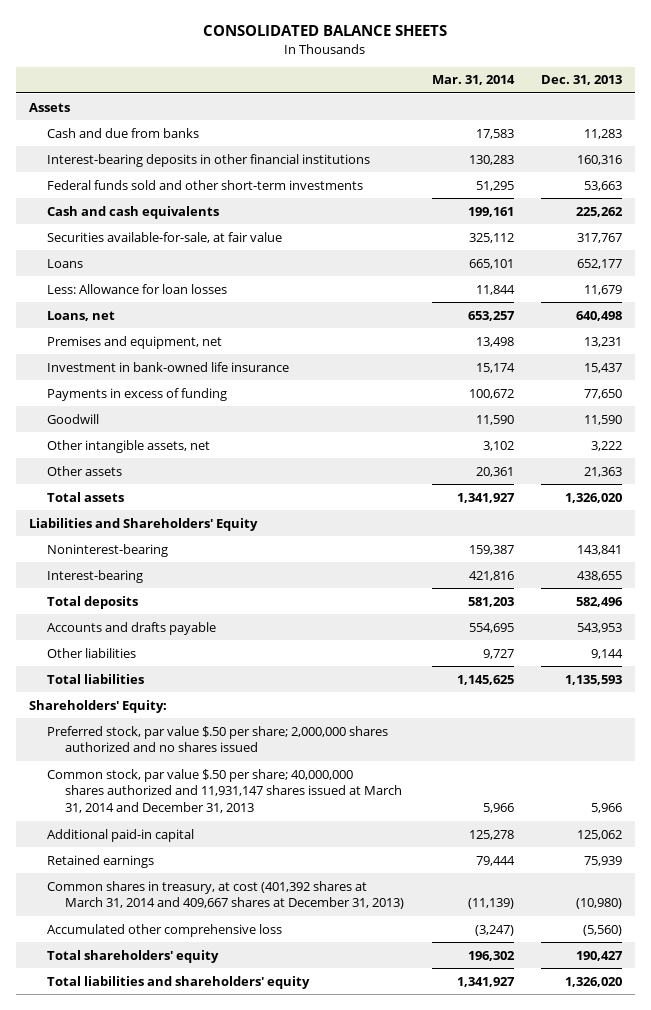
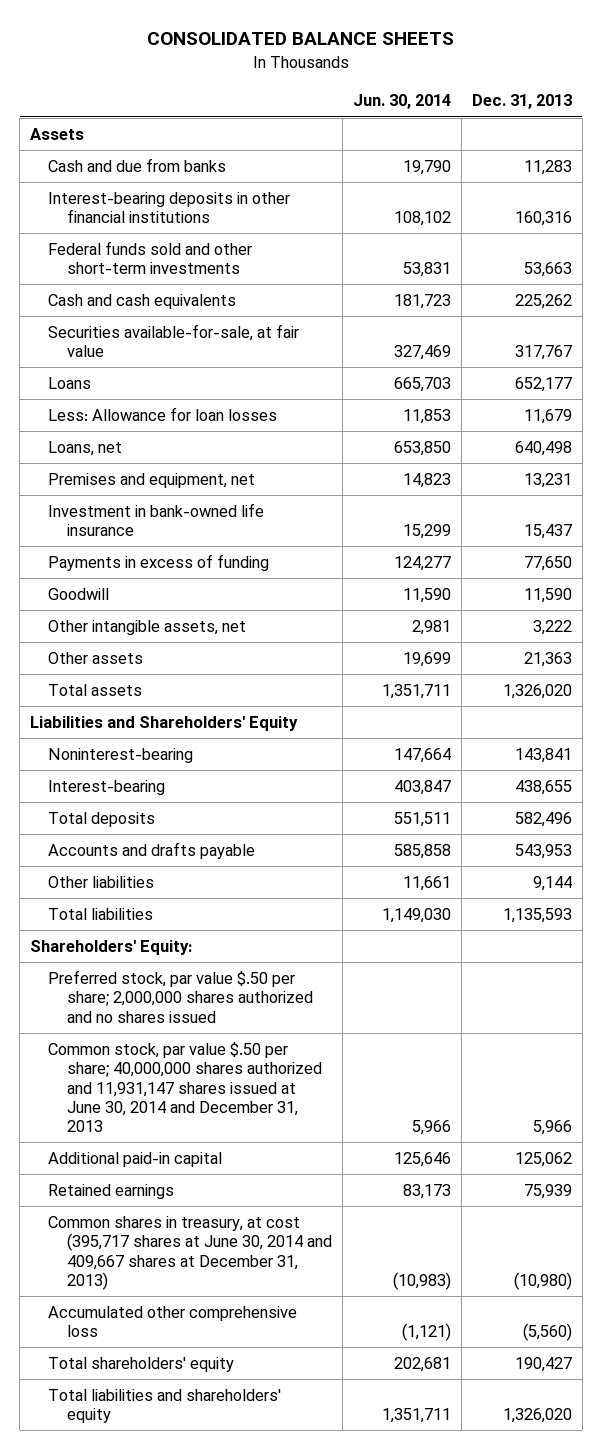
[431,75,515,86] Mar. 31, 2014 -> none
none -> [352,94,451,110] Jun. 30, 2014
[47,768,403,814] Common stock, par value $.50 per share; 40,000,000 shares authorized and 11,931,147 shares issued at March 31, 2014 and December 31, 2013 -> [48,1041,322,1133] Common stock, par value $.50 per share; 40,000,000 shares authorized and 11,931,147 shares issued at June 30, 2014 and December 31, 2013
[47,880,405,910] Common shares in treasury, at cost (401,392 shares at March 31, 2014 and 409,667 shares at December 31, 2013) -> [48,1215,332,1290] Common shares in treasury, at cost (395,717 shares at June 30, 2014 and 409,667 shares at December 31, 2013)

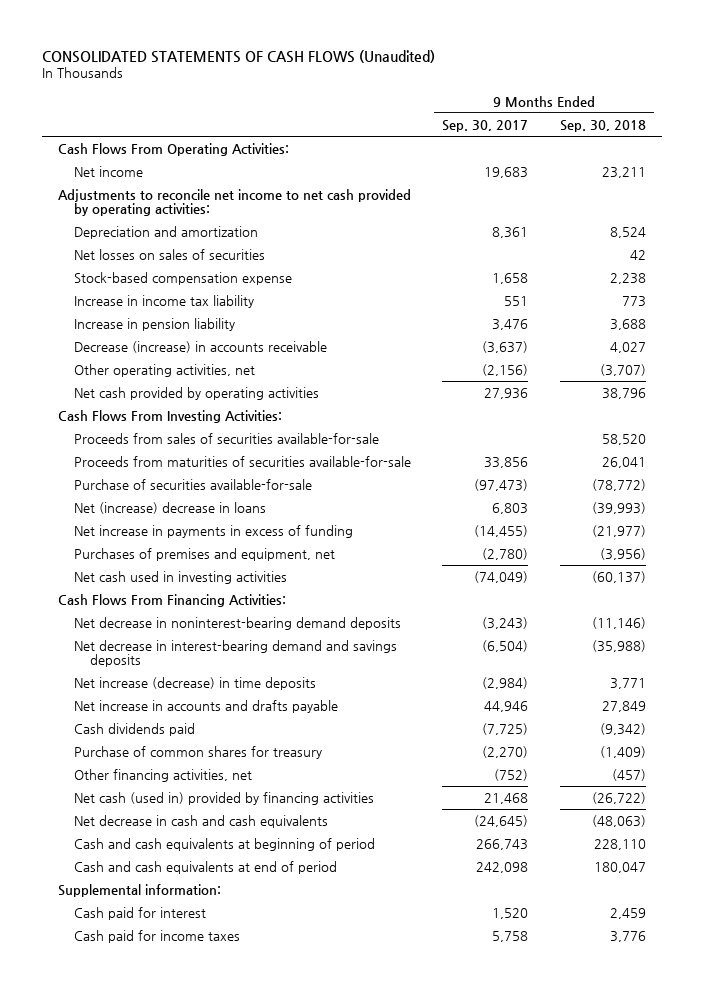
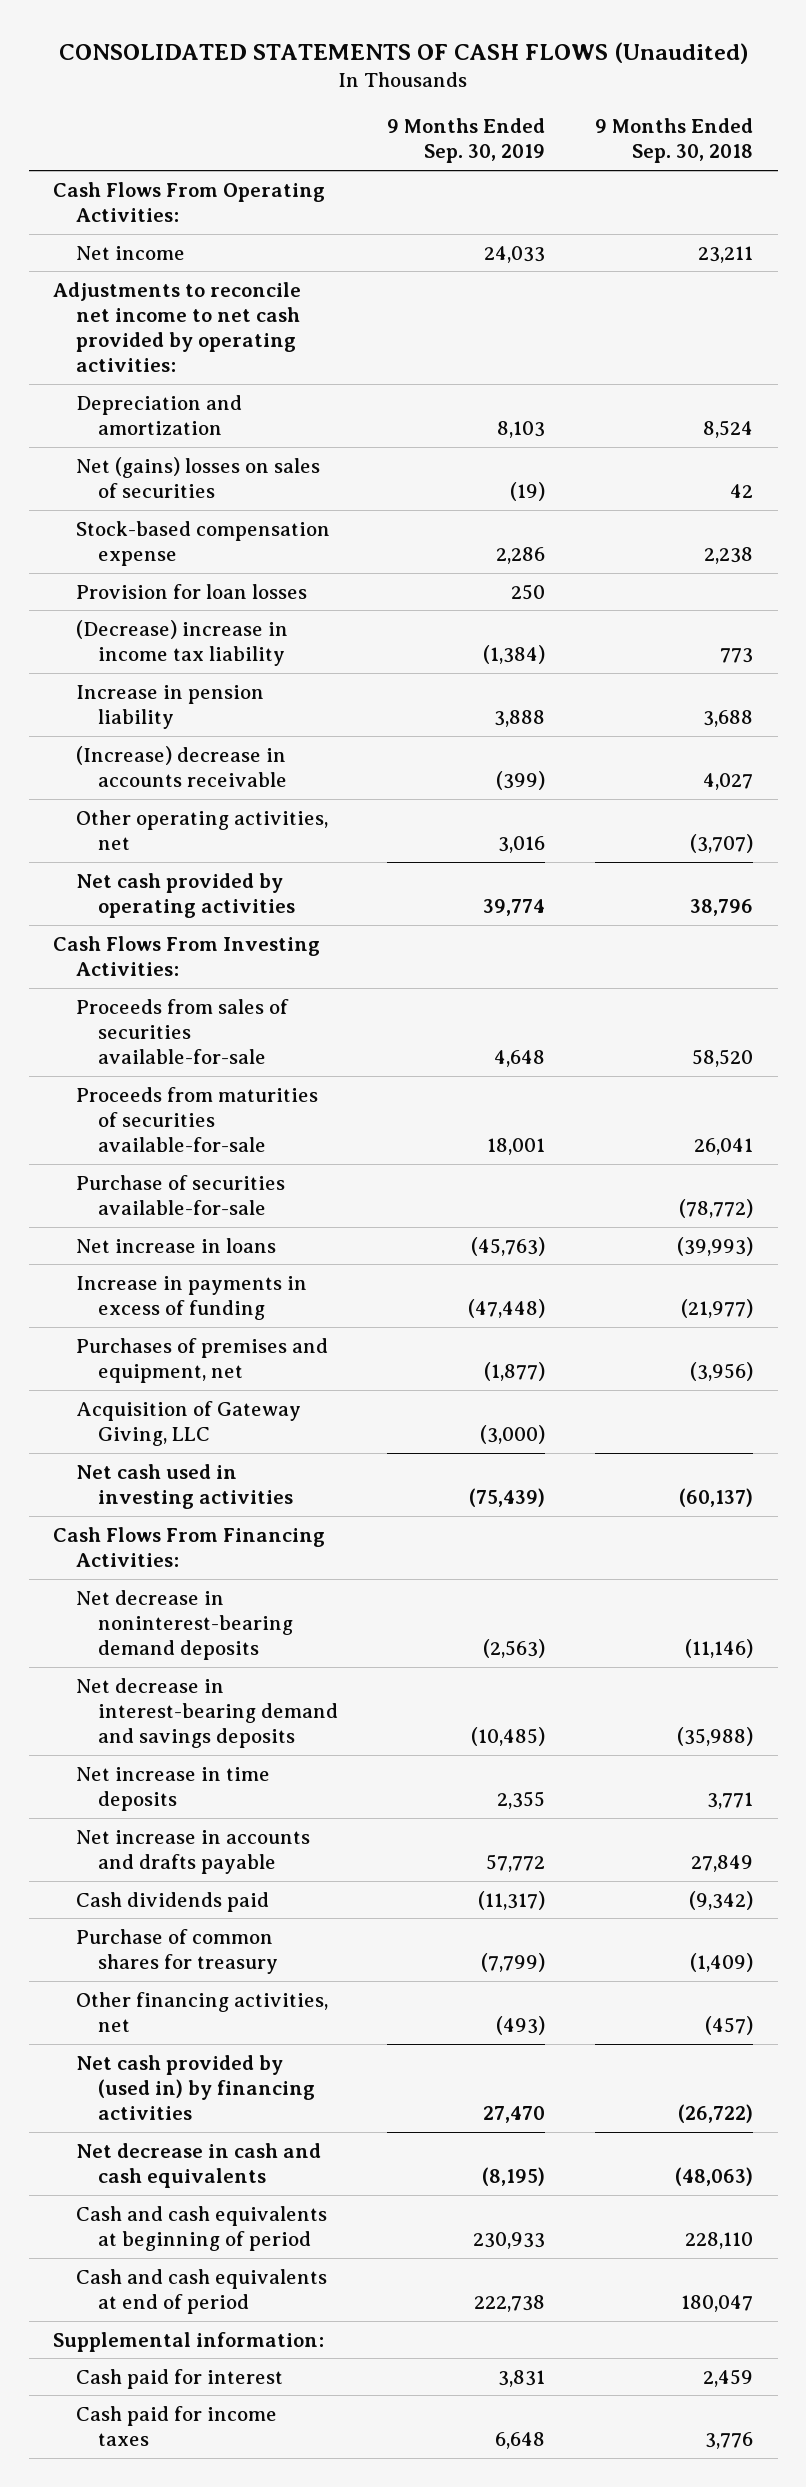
[442,119,529,132] Sep. 30, 2017 -> none
none -> [387,118,546,164] 9 Months Ended Sep. 30, 2019
[73,248,265,260] Net losses on sales of securities -> [75,456,320,498] Net (gains) losses on sales of securities
none -> [75,583,307,599] Provision for loan losses
[73,294,254,308] Increase in income tax liability -> [75,619,288,666] (Decrease) increase in income tax liability
[73,340,327,353] Decrease (increase) in accounts receivable -> [75,745,287,787] (Increase) decrease in accounts receivable
[73,501,266,514] Net (increase) decrease in loans -> [75,1237,276,1253] Net increase in loans
[73,524,353,538] Net increase in payments in excess of funding -> [75,1275,307,1320] Increase in payments in excess of funding
none -> [75,1400,301,1446] Acquisition of Gateway Giving, LLC
[73,676,316,690] Net increase (decrease) in time deposits -> [75,1766,270,1811] Net increase in time deposits
[73,791,374,805] Net cash (used in) provided by financing activities -> [75,2054,315,2121] Net cash provided by (used in) by financing activities

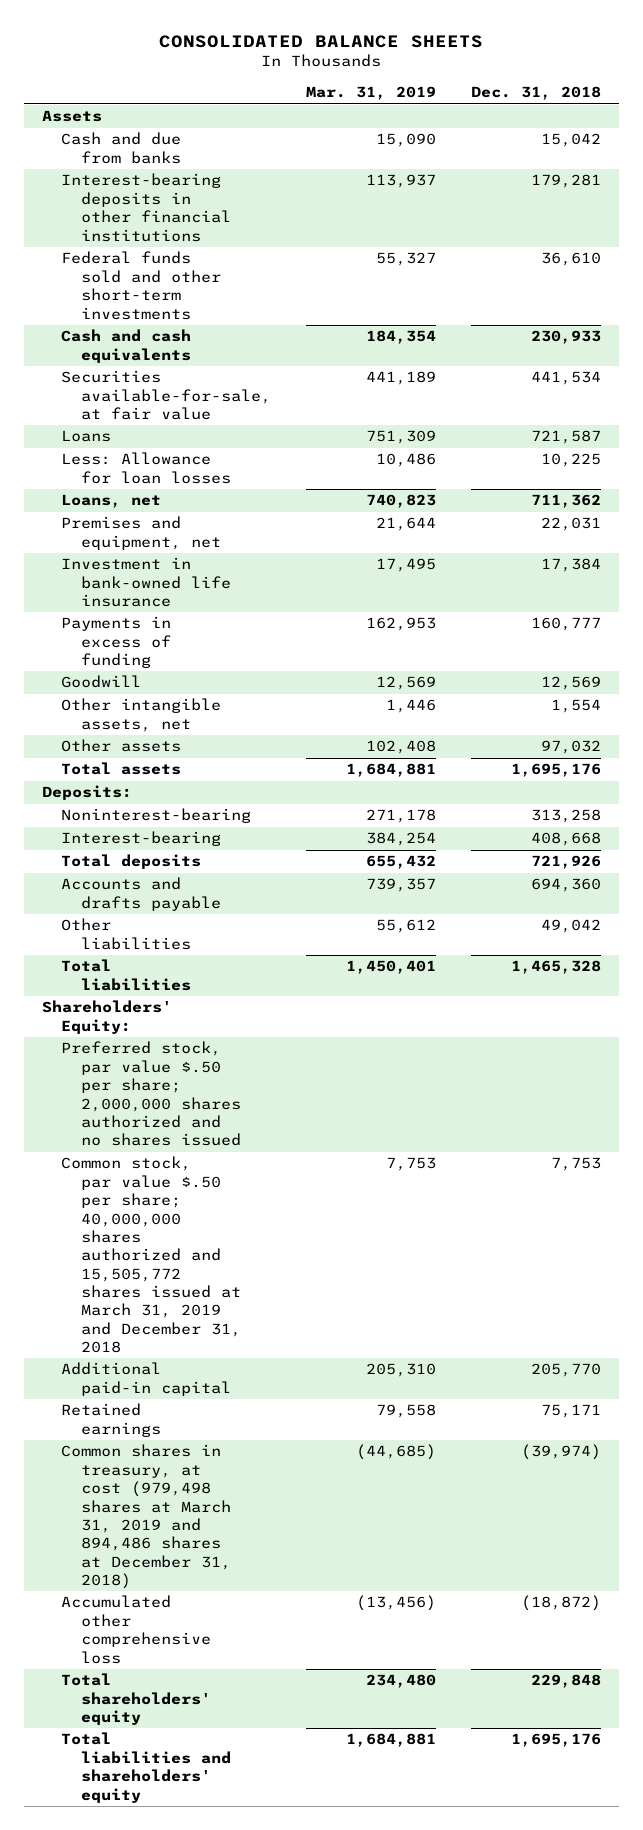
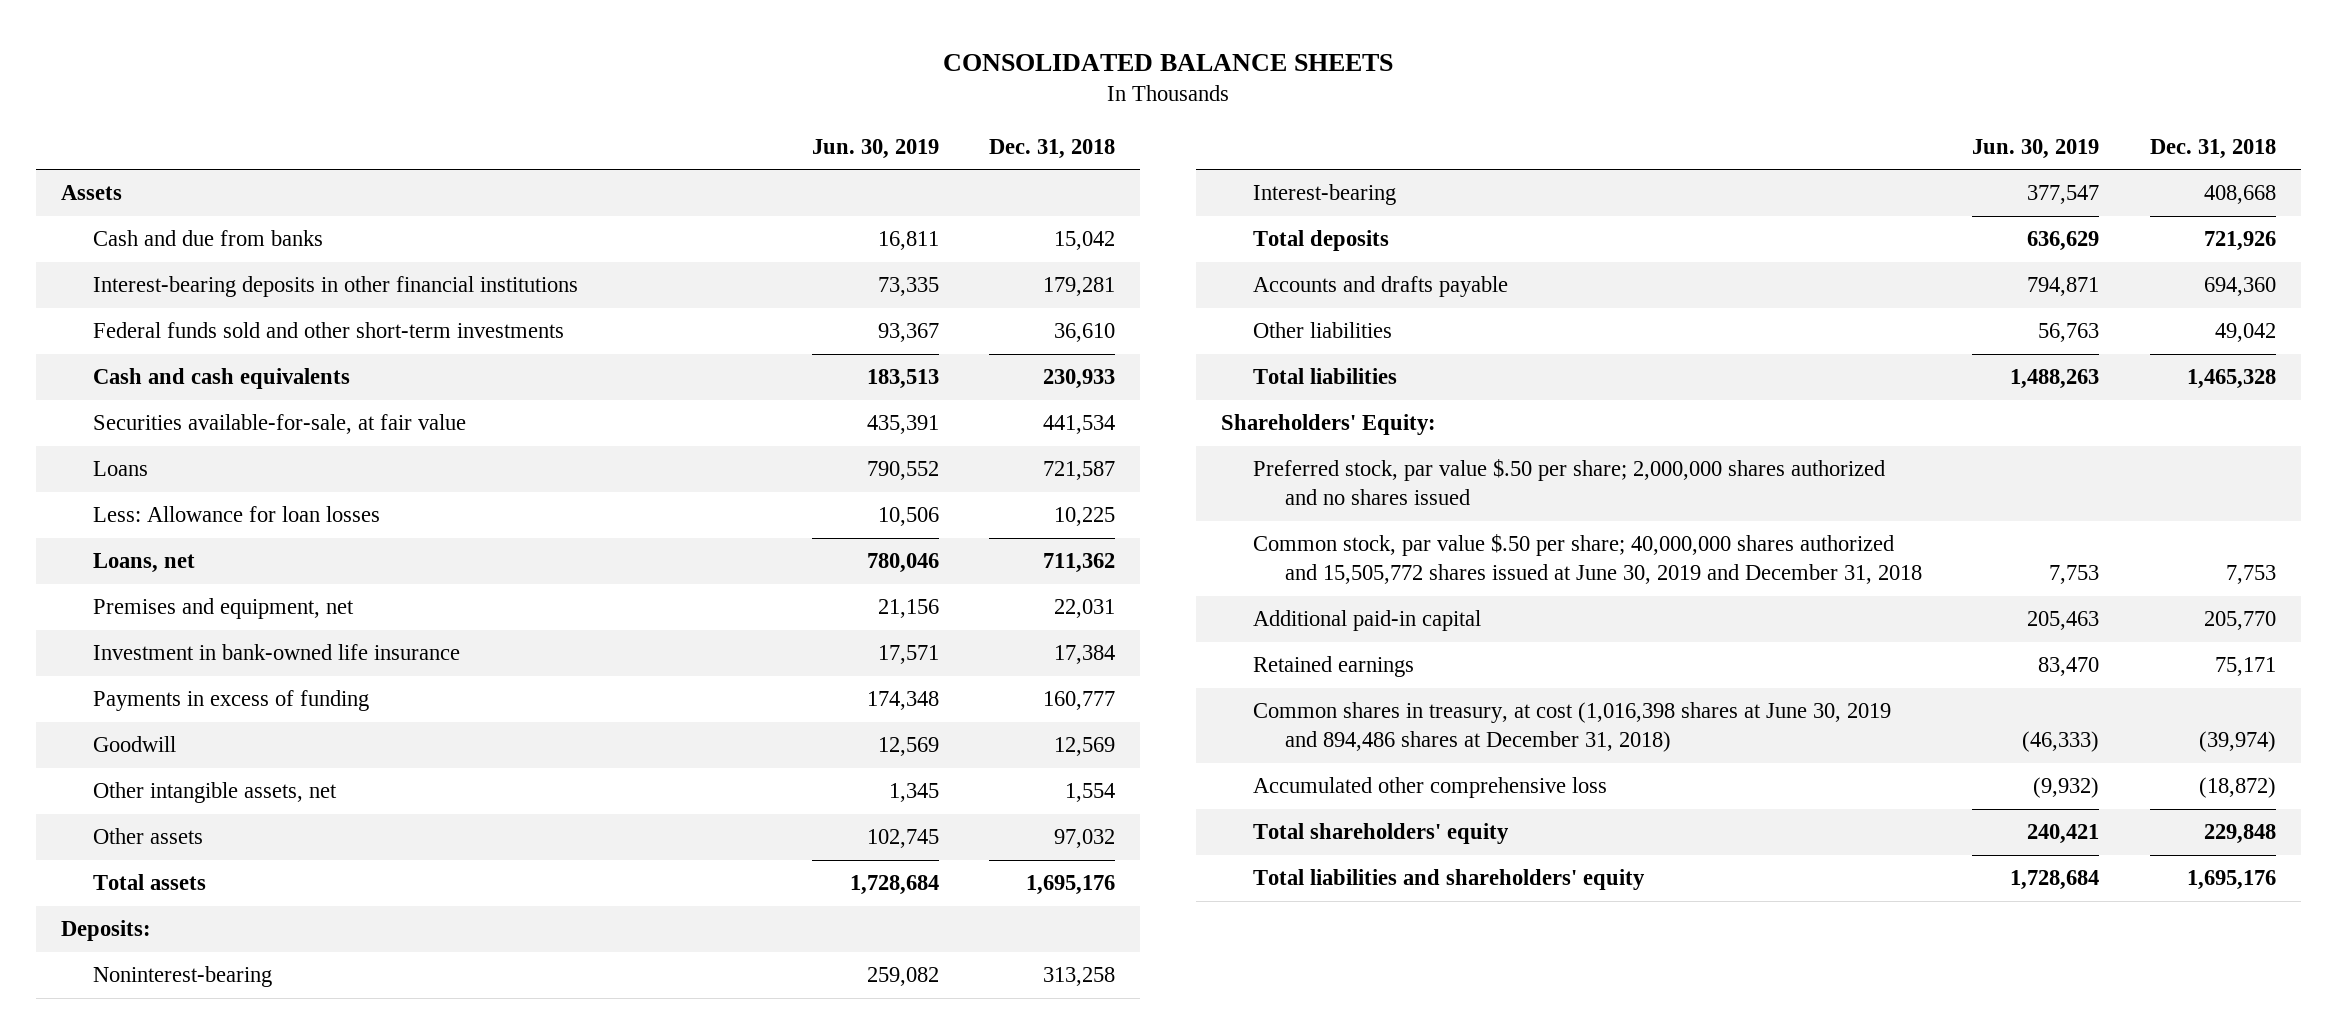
[305,86,436,101] Mar. 31, 2019 -> none
none -> [811,138,939,159] Jun. 30, 2019
[61,1156,241,1354] Common stock, par value $.50 per share; 40,000,000 shares authorized and 15,505,772 shares issued at March 31, 2019 and December 31, 2018 -> [1253,534,1923,585] Common stock, par value $.50 per share; 40,000,000 shares authorized and 15,505,772 shares issued at June 30, 2019 and December 31, 2018
[61,1444,231,1590] Common shares in treasury, at cost (979,498 shares at March 31, 2019 and 894,486 shares at December 31, 2018) -> [1253,702,1892,753] Common shares in treasury, at cost (1,016,398 shares at June 30, 2019 and 894,486 shares at December 31, 2018)

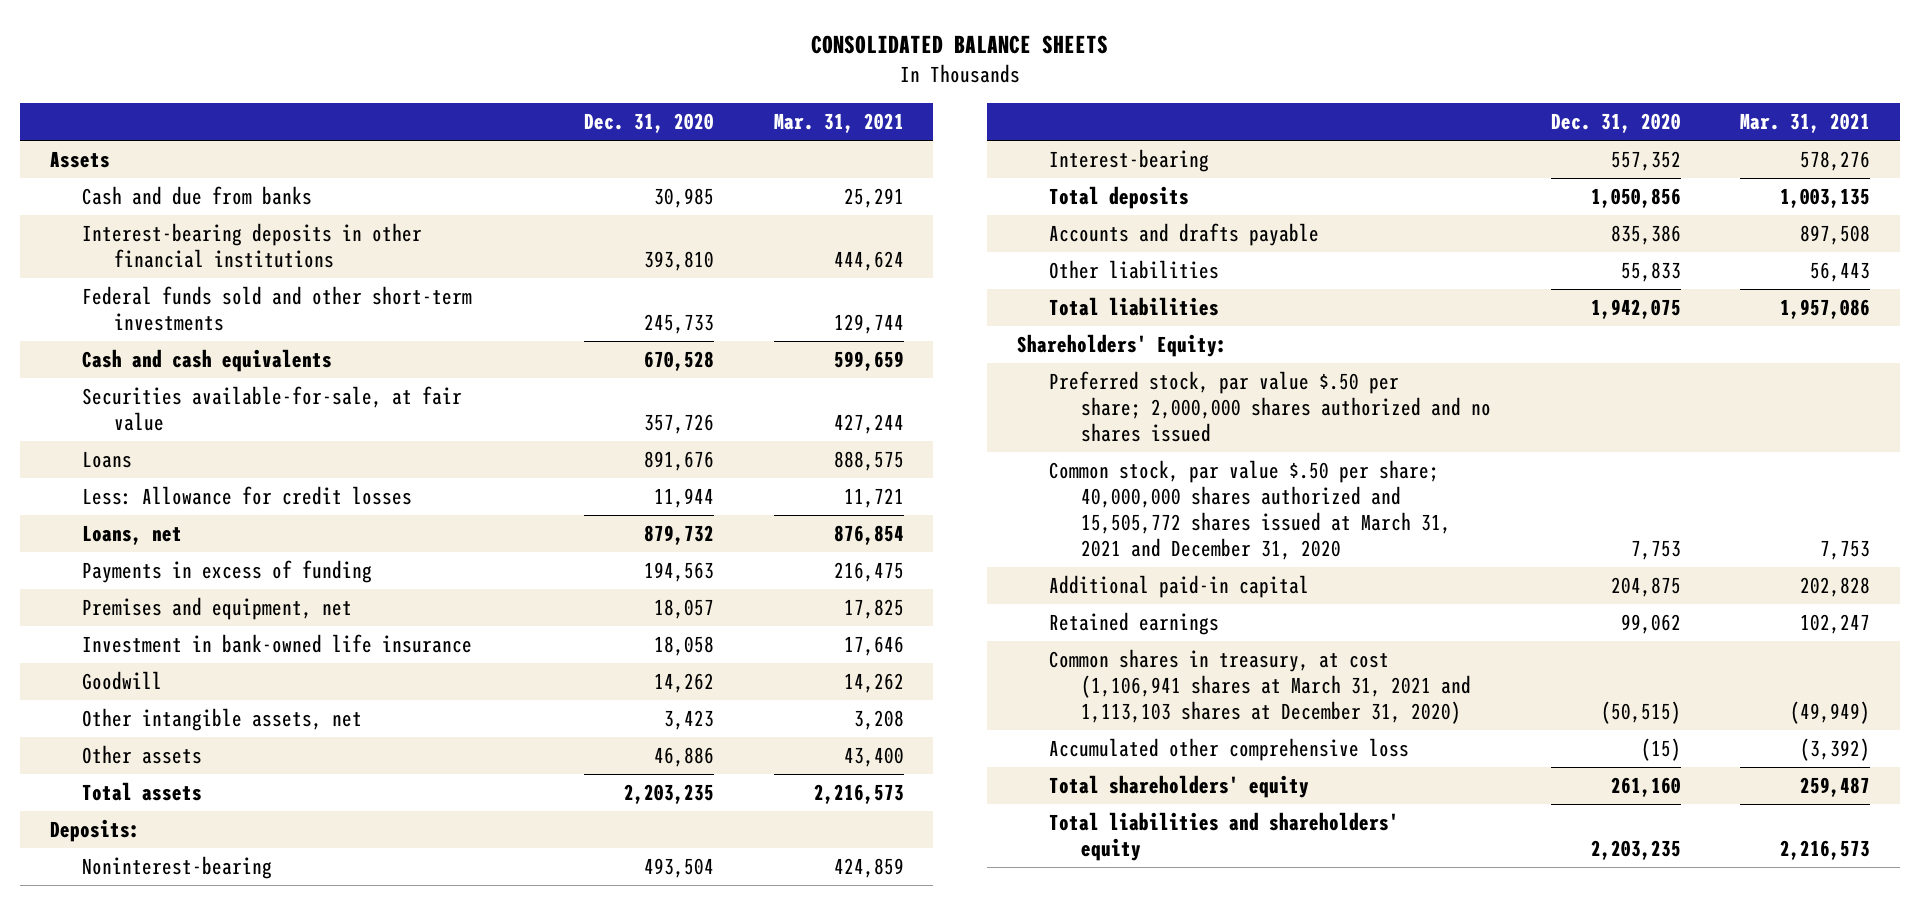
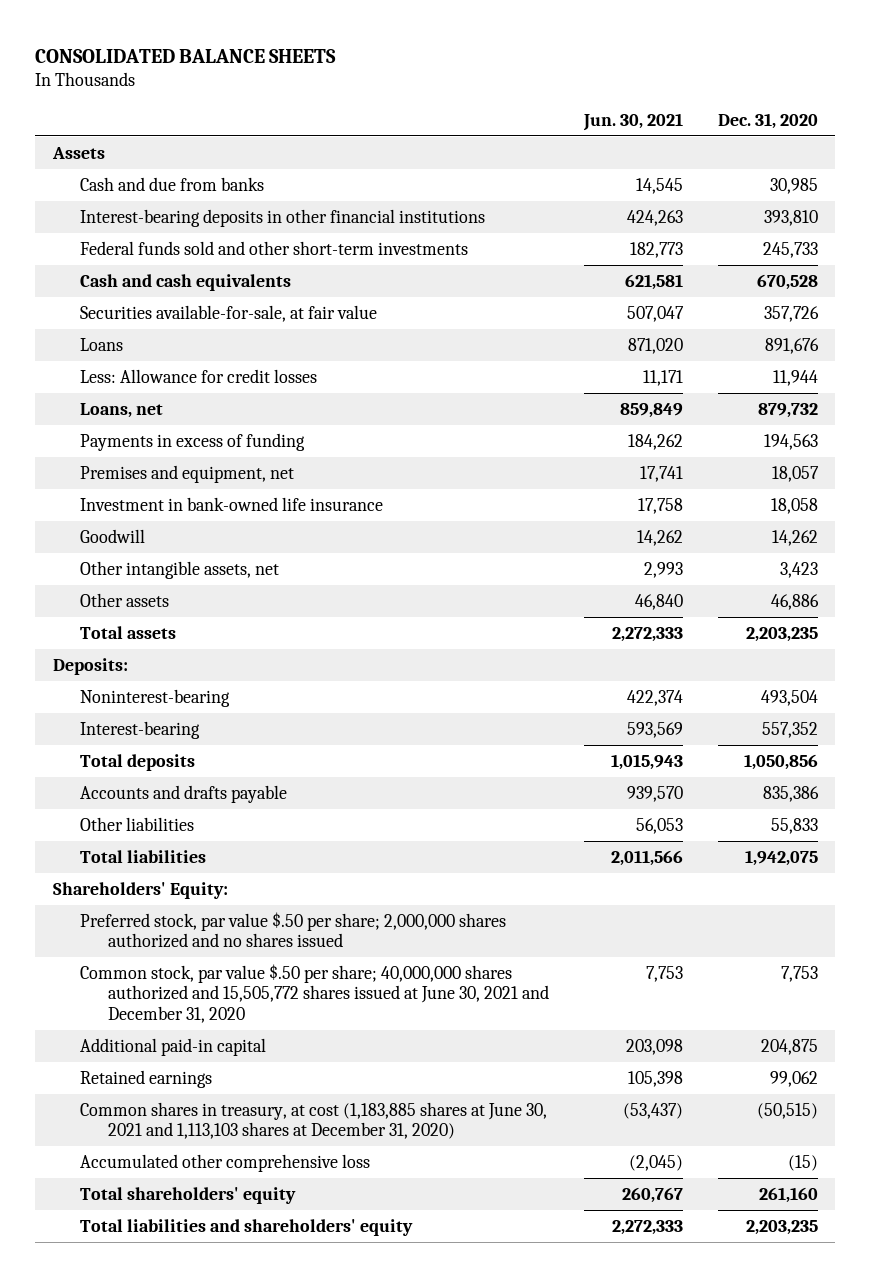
[773,112,904,133] Mar. 31, 2021 -> none
none -> [582,112,683,131] Jun. 30, 2021
[1048,460,1451,560] Common stock, par value $.50 per share; 40,000,000 shares authorized and 15,505,772 shares issued at March 31, 2021 and December 31, 2020 -> [80,963,550,1023] Common stock, par value $.50 per share; 40,000,000 shares authorized and 15,505,772 shares issued at June 30, 2021 and December 31, 2020
[1048,649,1471,724] Common shares in treasury, at cost (1,106,941 shares at March 31, 2021 and 1,113,103 shares at December 31, 2020) -> [80,1101,548,1140] Common shares in treasury, at cost (1,183,885 shares at June 30, 2021 and 1,113,103 shares at December 31, 2020)

